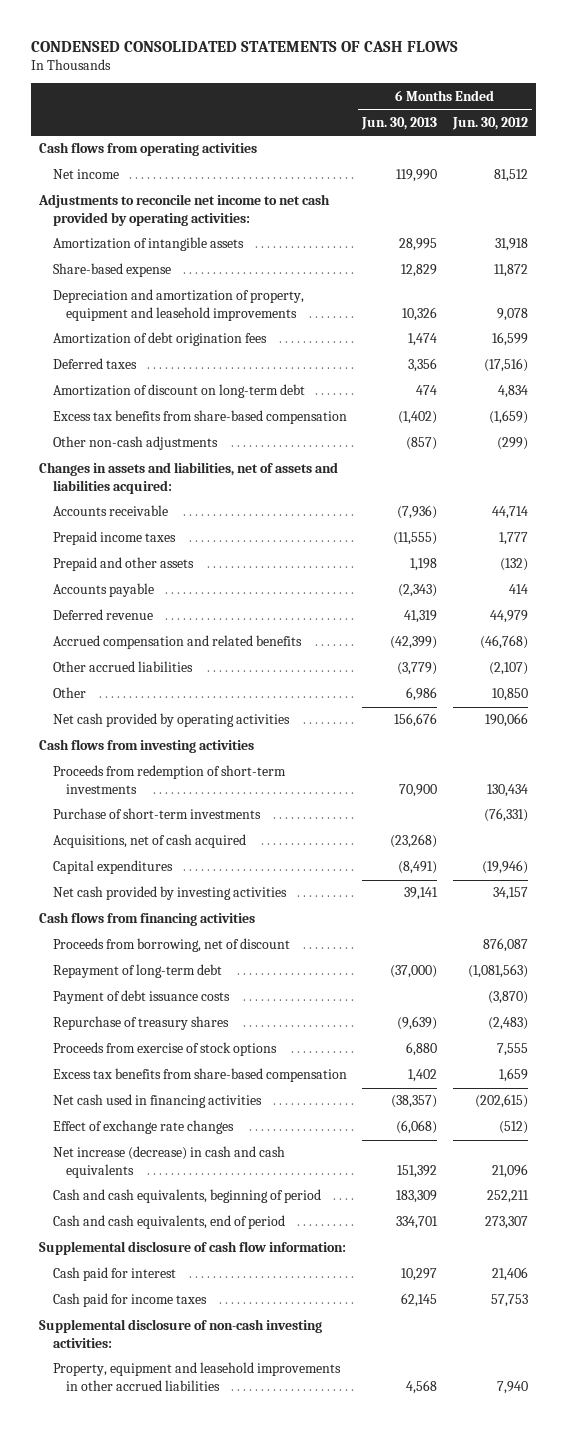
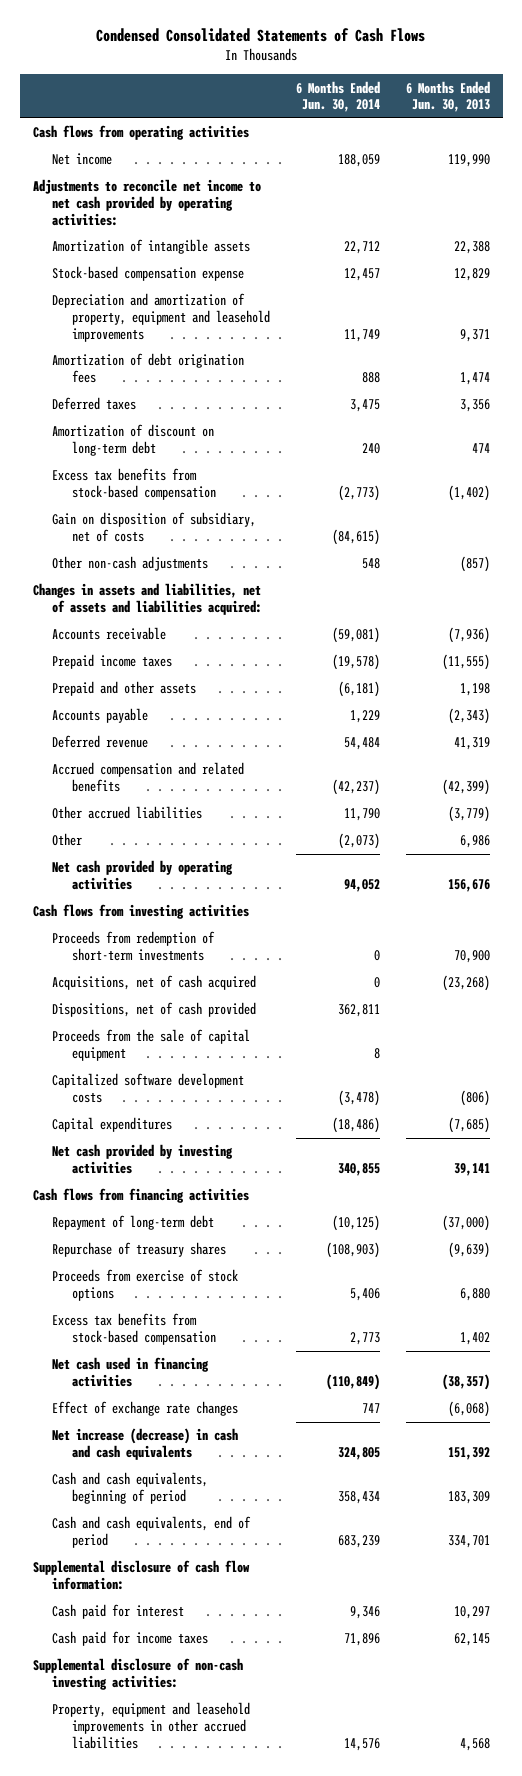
[30,40,458,52] CONDENSED CONSOLIDATED STATEMENTS OF CASH FLOWS -> [96,28,426,43] Condensed Consolidated Statements of Cash Flows
[452,116,529,130] Jun. 30, 2012 -> none
none -> [295,80,380,113] 6 Months Ended Jun. 30, 2014
[399,238,438,252] 28,995 -> [453,241,490,255] 22,388
[52,263,171,278] Share-based expense -> [52,266,245,282] Stock-based compensation expense
[402,306,438,321] 10,326 -> [459,328,490,342] 9,371
[52,410,347,425] Excess tax benefits from share-based compensation -> [52,468,217,501] Excess tax benefits from stock-based compensation
none -> [52,512,257,543] Gain on disposition of subsidiary, net of costs
[52,808,261,820] Purchase of short-term investments -> none
none -> [52,1002,257,1018] Dispositions, net of cash provided
none -> [52,1029,251,1062] Proceeds from the sale of capital equipment
none -> [52,1073,245,1104] Capitalized software development costs
[398,861,438,875] (8,491) -> [447,1117,490,1134] (7,685)
[52,938,290,953] Proceeds from borrowing, net of discount -> none
[52,990,230,1005] Payment of debt issuance costs -> none
[52,1068,347,1083] Excess tax benefits from share-based compensation -> [52,1313,217,1346] Excess tax benefits from stock-based compensation

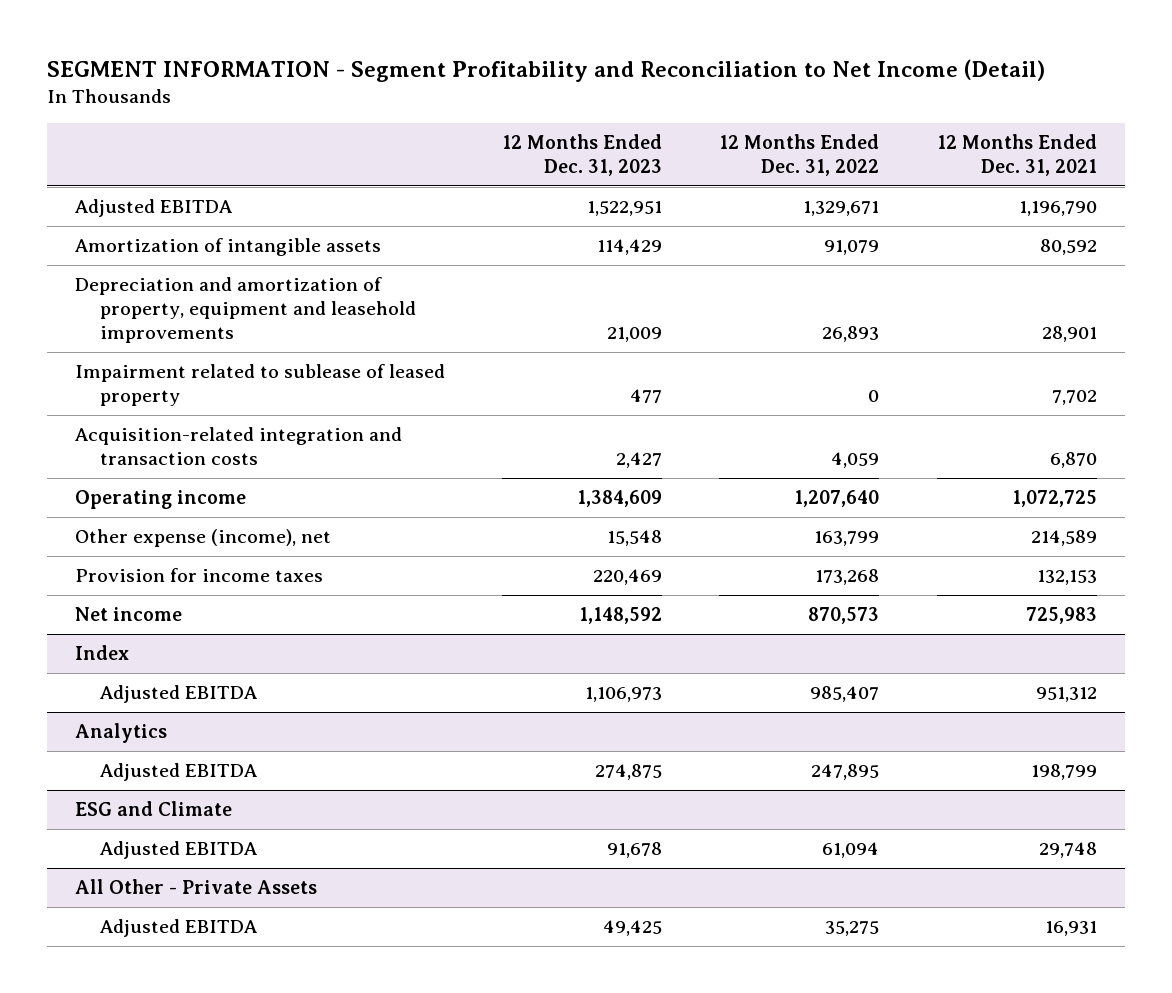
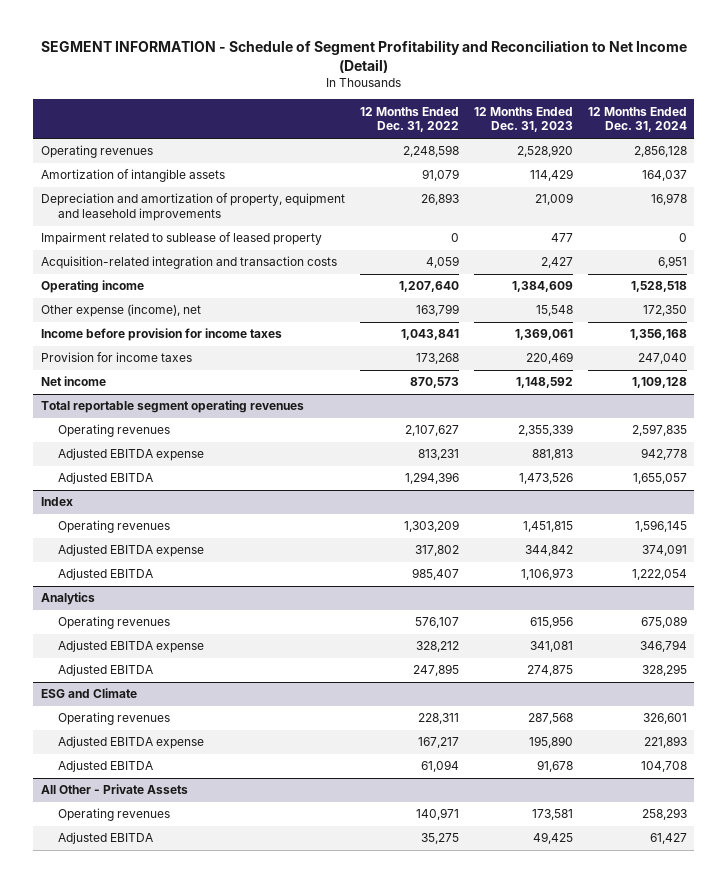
[46,58,1045,82] SEGMENT INFORMATION - Segment Profitability and Reconciliation to Net Income (Detail) -> [40,40,687,73] SEGMENT INFORMATION - Schedule of Segment Profitability and Reconciliation to Net Income (Detail)
[936,133,1097,176] 12 Months Ended Dec. 31, 2021 -> none
none -> [587,106,687,133] 12 Months Ended Dec. 31, 2024
[75,199,234,218] Adjusted EBITDA -> none
none -> [40,145,153,159] Operating revenues
none -> [40,328,282,342] Income before provision for income taxes
none -> [40,400,304,414] Total reportable segment operating revenues
none -> [57,424,170,438] Operating revenues
none -> [57,448,204,462] Adjusted EBITDA expense
none -> [57,472,153,485] Adjusted EBITDA
none -> [57,520,170,534] Operating revenues
none -> [57,544,204,558] Adjusted EBITDA expense
none -> [57,616,170,630] Operating revenues
none -> [57,640,204,654] Adjusted EBITDA expense
none -> [57,712,170,726] Operating revenues
none -> [57,736,204,750] Adjusted EBITDA expense
none -> [57,808,170,822] Operating revenues

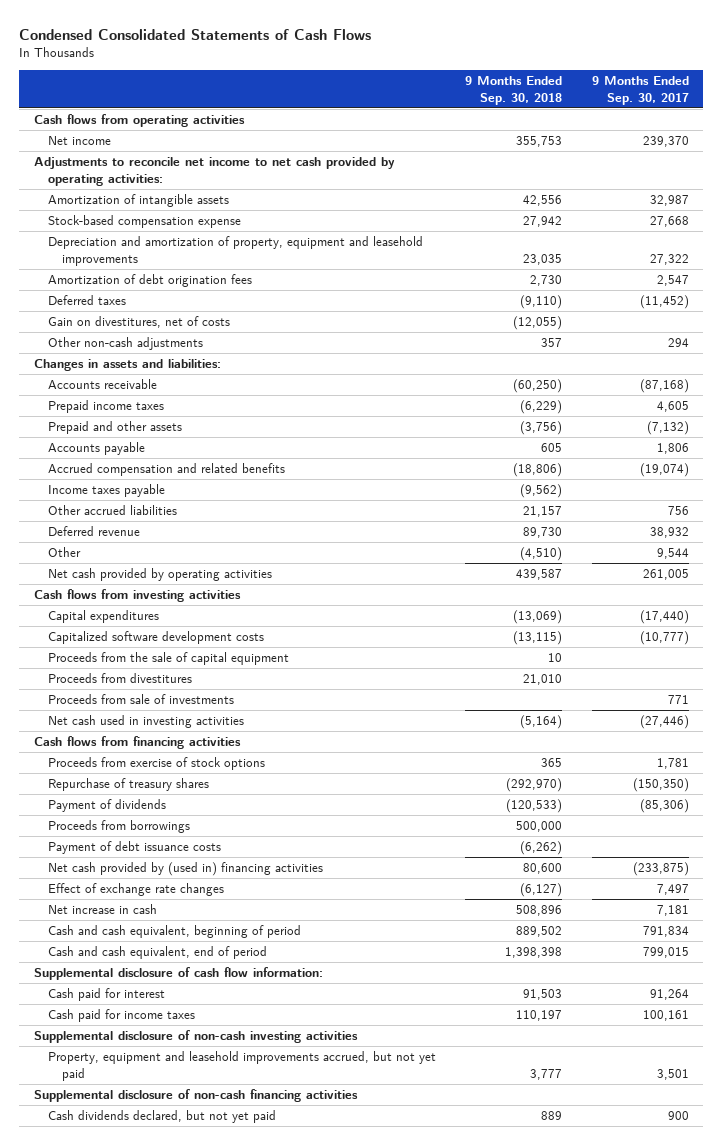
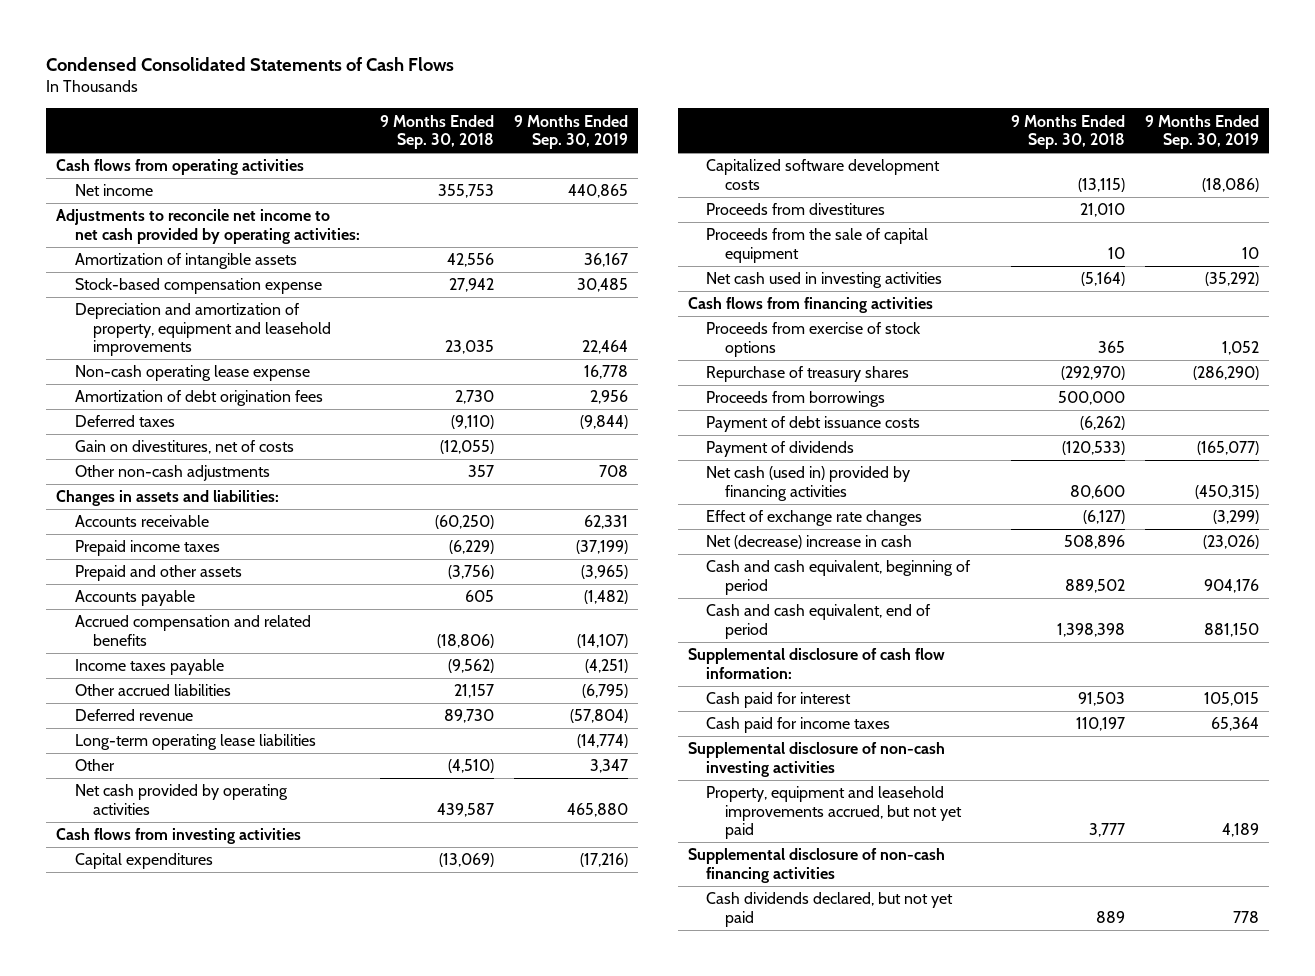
[591,76,689,106] 9 Months Ended Sep. 30, 2017 -> none
none -> [513,114,628,150] 9 Months Ended Sep. 30, 2019
none -> [74,365,310,382] Non-cash operating lease expense
none -> [74,734,316,751] Long-term operating lease liabilities
[48,694,235,705] Proceeds from sale of investments -> none
[48,652,290,666] Proceeds from the sale of capital equipment -> [706,228,929,263] Proceeds from the sale of capital equipment
[48,799,167,813] Payment of dividends -> [706,441,855,458] Payment of dividends
[48,862,324,877] Net cash provided by (used in) financing activities -> [706,466,911,501] Net cash (used in) provided by financing activities
[48,904,158,915] Net increase in cash -> [706,535,913,550] Net (decrease) increase in cash

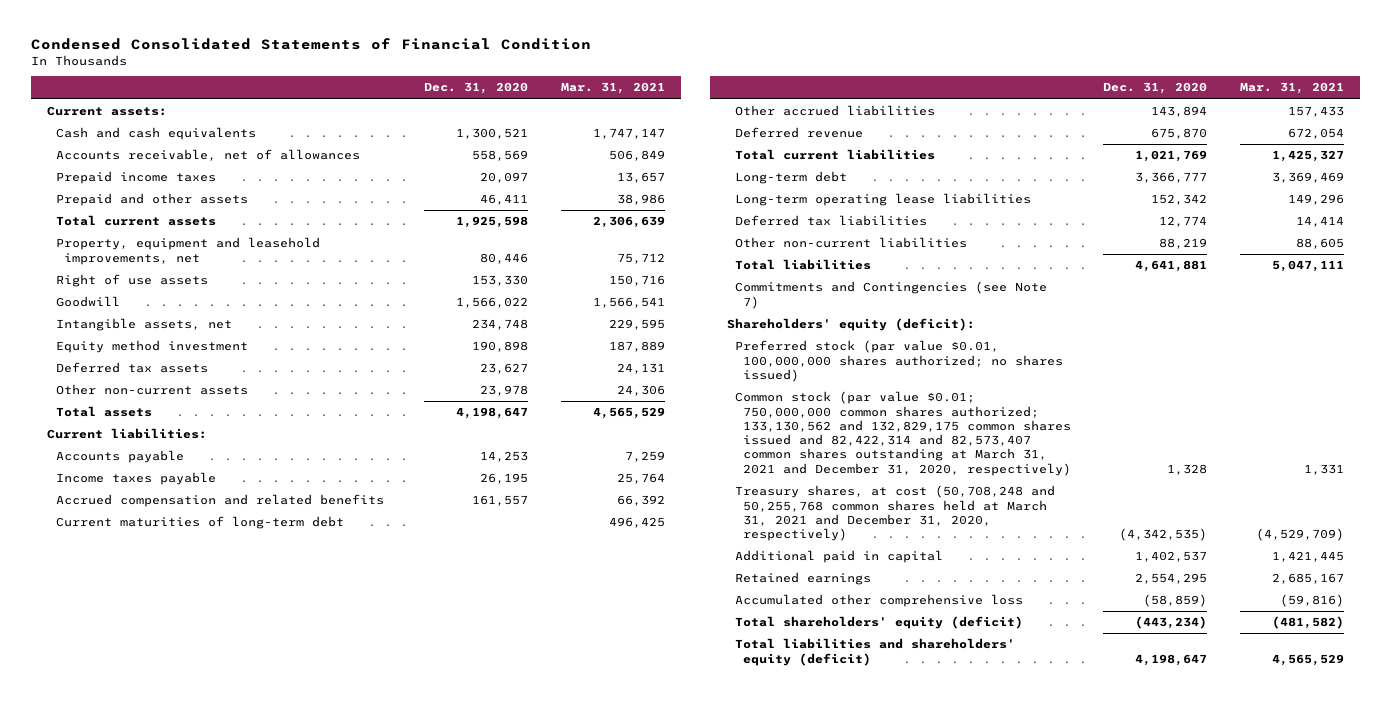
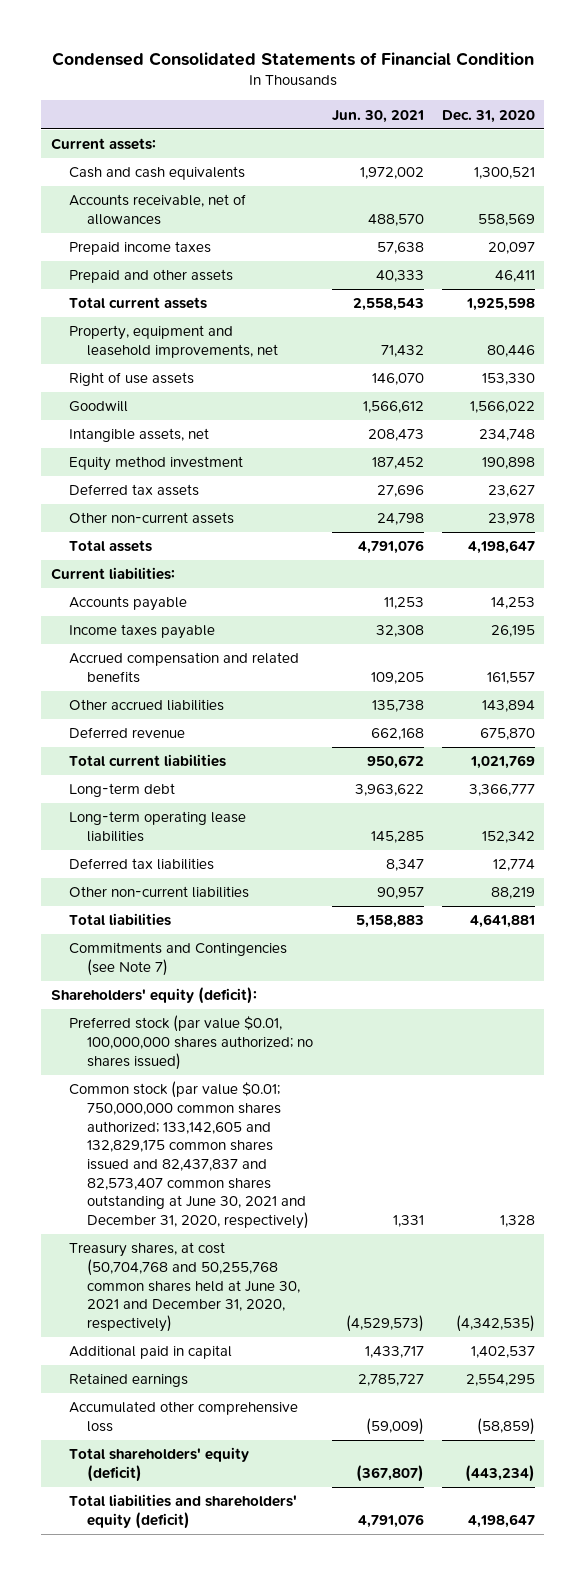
[560,82,665,95] Mar. 31, 2021 -> none
none -> [331,109,424,123] Jun. 30, 2021
[55,516,344,530] Current maturities of long-term debt -> none
[734,391,1071,476] Common stock (par value $0.01; 750,000,000 common shares authorized; 133,130,562 and 132,829,175 common shares issued and 82,422,314 and 82,573,407 common shares outstanding at March 31, 2021 and December 31, 2020, respectively) -> [68,1081,310,1230] Common stock (par value $0.01; 750,000,000 common shares authorized; 133,142,605 and 132,829,175 common shares issued and 82,437,837 and 82,573,407 common shares outstanding at June 30, 2021 and December 31, 2020, respectively)
[734,485,1055,542] Treasury shares, at cost (50,708,248 and 50,255,768 common shares held at March 31, 2021 and December 31, 2020, respectively) -> [68,1242,301,1333] Treasury shares, at cost (50,704,768 and 50,255,768 common shares held at June 30, 2021 and December 31, 2020, respectively)

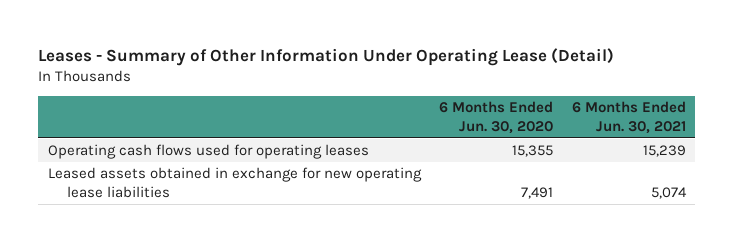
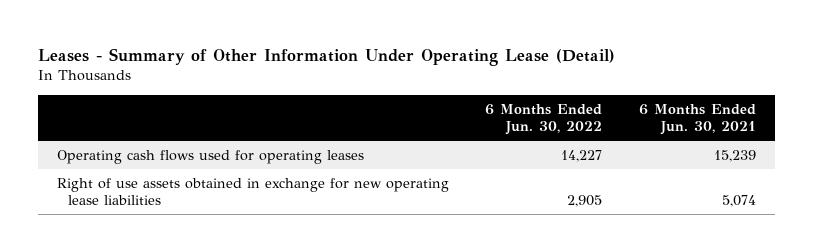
[439,101,554,134] 6 Months Ended Jun. 30, 2020 -> none
none -> [485,103,603,136] 6 Months Ended Jun. 30, 2022
[47,167,422,198] Leased assets obtained in exchange for new operating lease liabilities -> [56,178,449,206] Right of use assets obtained in exchange for new operating lease liabilities

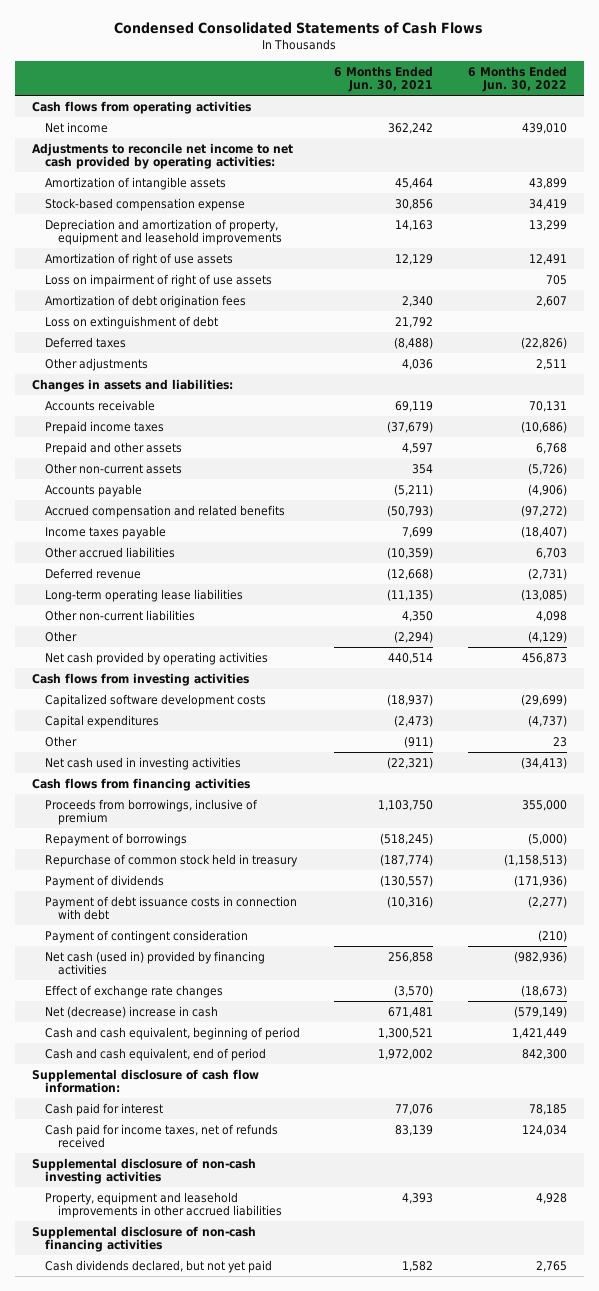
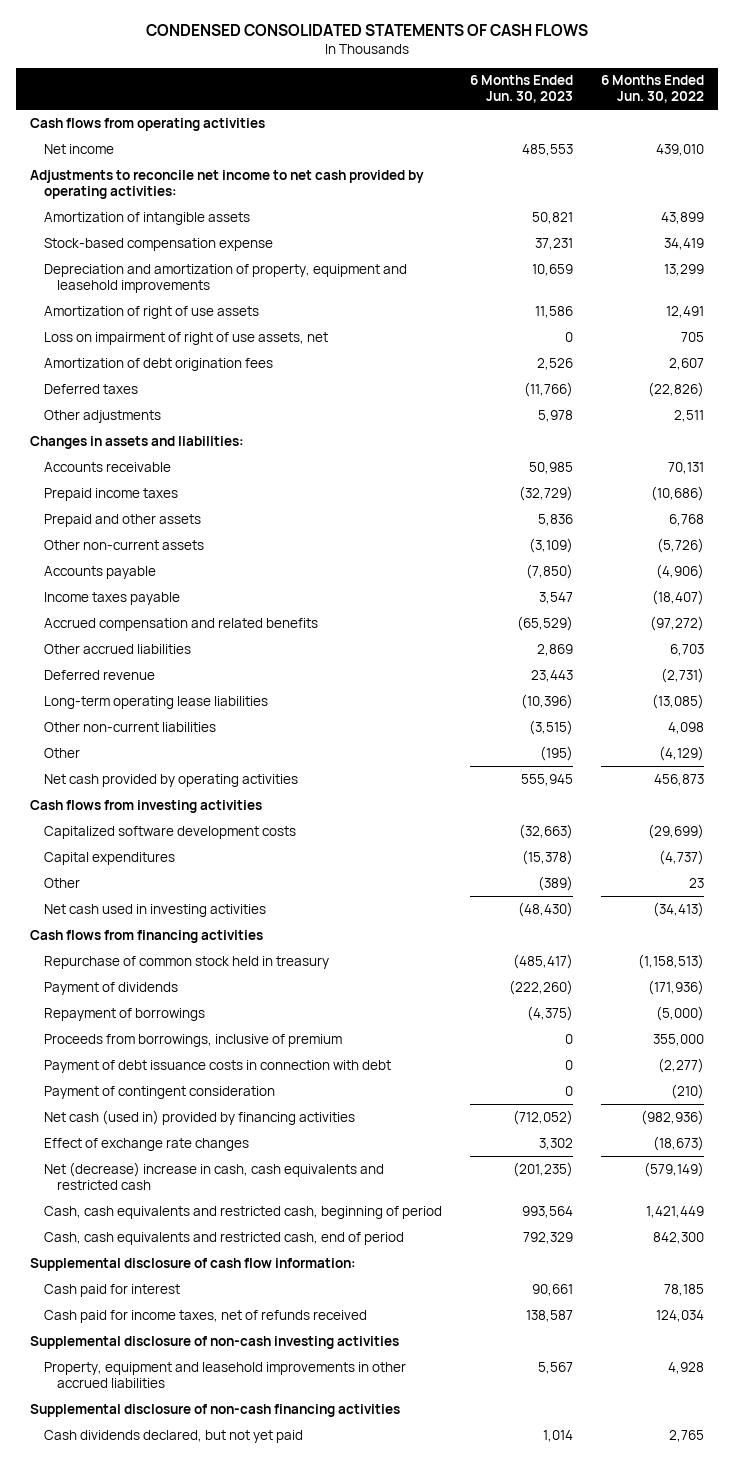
[114,22,484,35] Condensed Consolidated Statements of Cash Flows -> [145,24,588,37] CONDENSED CONSOLIDATED STATEMENTS OF CASH FLOWS
[334,65,434,93] 6 Months Ended Jun. 30, 2021 -> none
none -> [469,75,573,104] 6 Months Ended Jun. 30, 2023
[45,273,273,287] Loss on impairment of right of use assets -> [43,331,328,345] Loss on impairment of right of use assets, net
[45,315,219,329] Loss on extinguishment of debt -> none
[45,504,286,518] Accrued compensation and related benefits -> [43,617,318,631] Accrued compensation and related benefits
[45,832,188,846] Repayment of borrowings -> [43,1007,205,1021] Repayment of borrowings
[45,798,259,826] Proceeds from borrowings, inclusive of premium -> [43,1033,342,1047] Proceeds from borrowings, inclusive of premium
[45,1005,219,1018] Net (decrease) increase in cash -> [43,1161,384,1190] Net (decrease) increase in cash, cash equivalents and restricted cash
[45,1026,301,1040] Cash and cash equivalent, beginning of period -> [43,1205,442,1219] Cash, cash equivalents and restricted cash, beginning of period
[45,1047,267,1061] Cash and cash equivalent, end of period -> [43,1231,404,1245] Cash, cash equivalents and restricted cash, end of period

